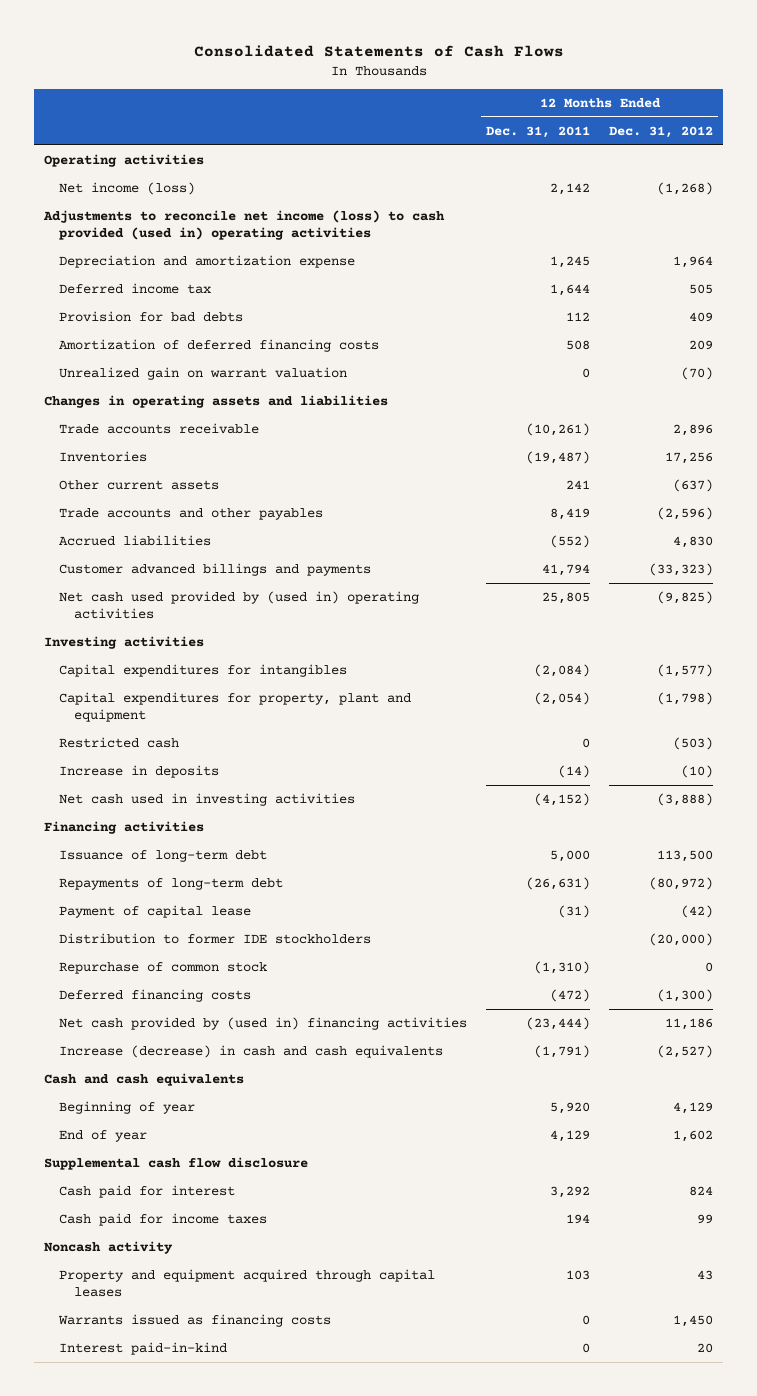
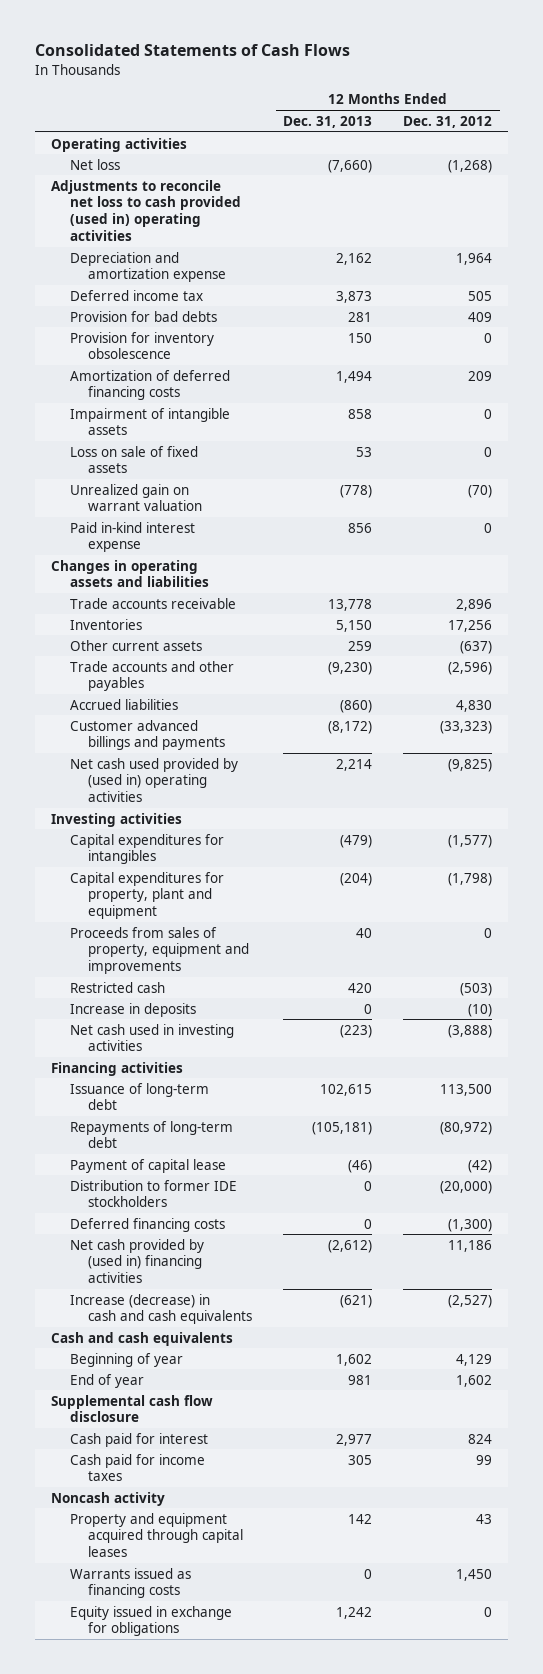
[486,125,591,138] Dec. 31, 2011 -> none
none -> [283,115,373,128] Dec. 31, 2013
[59,182,196,196] Net income (loss) -> [69,158,120,170] Net loss
[42,210,445,241] Adjustments to reconcile net income (loss) to cash provided (used in) operating activities -> [50,179,241,241] Adjustments to reconcile net loss to cash provided (used in) operating activities
none -> [69,331,214,360] Provision for inventory obsolescence
none -> [69,407,230,436] Impairment of intangible assets
none -> [69,445,198,474] Loss on sale of fixed assets
none -> [69,521,195,553] Paid in-kind interest expense
none -> [69,926,250,975] Proceeds from sales of property, equipment and improvements
[59,962,268,975] Repurchase of common stock -> none
[59,1342,228,1356] Interest paid-in-kind -> none
none -> [69,1605,232,1637] Equity issued in exchange for obligations

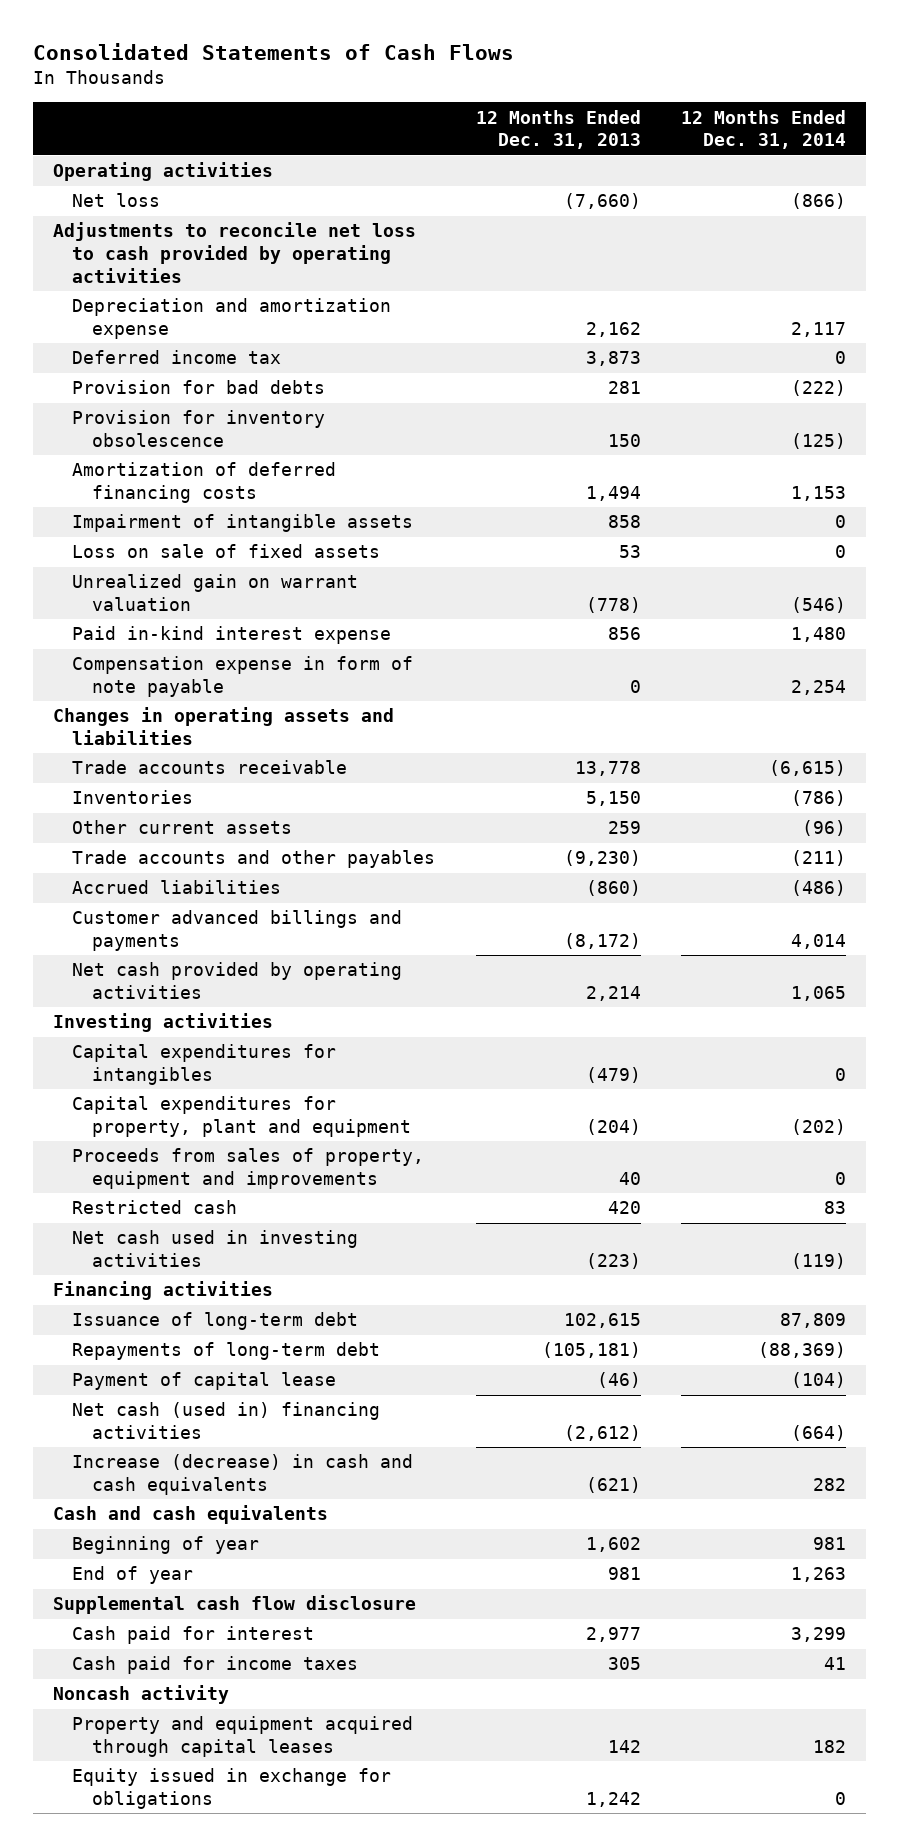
[403,115,493,128] Dec. 31, 2012 -> none
none -> [680,109,846,150] 12 Months Ended Dec. 31, 2014
[50,179,241,241] Adjustments to reconcile net loss to cash provided (used in) operating activities -> [52,222,416,283] Adjustments to reconcile net loss to cash provided by operating activities
none -> [72,656,414,698] Compensation expense in form of note payable
[69,757,238,803] Net cash used provided by (used in) operating activities -> [72,962,403,1000] Net cash provided by operating activities
[69,1002,196,1017] Increase in deposits -> none
[69,1179,237,1208] Distribution to former IDE stockholders -> none
[69,1217,225,1232] Deferred financing costs -> none
[69,1238,204,1284] Net cash provided by (used in) financing activities -> [72,1402,381,1440] Net cash (used in) financing activities
[69,1567,191,1599] Warrants issued as financing costs -> none

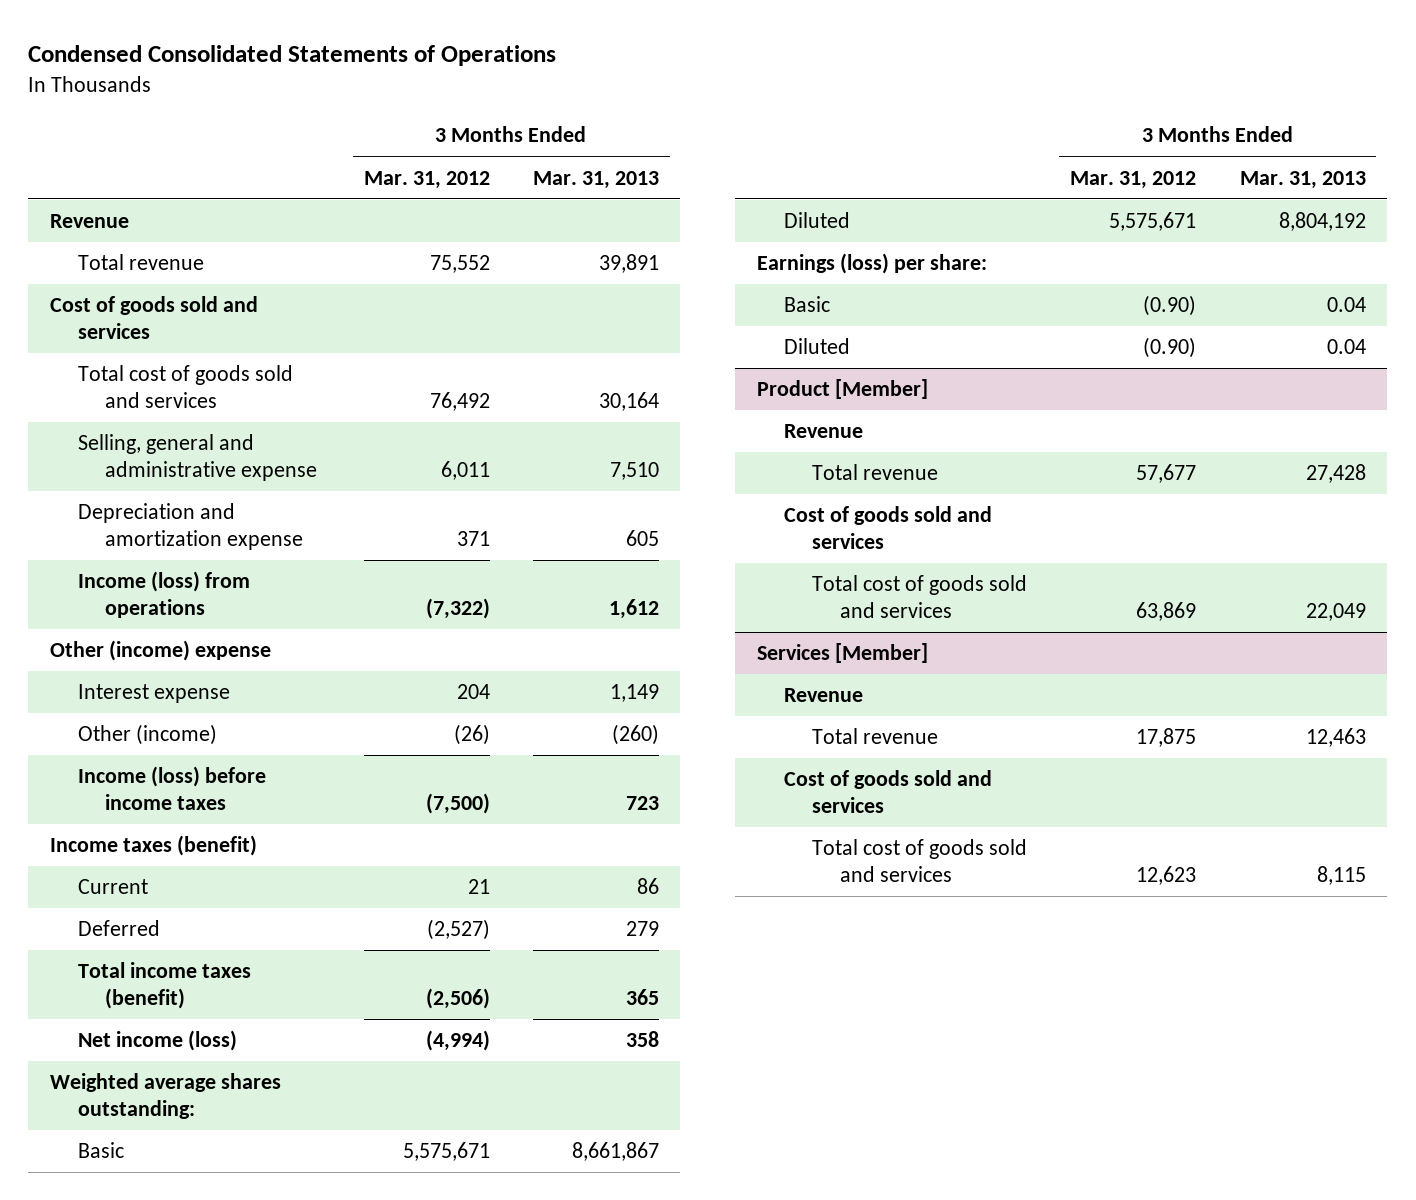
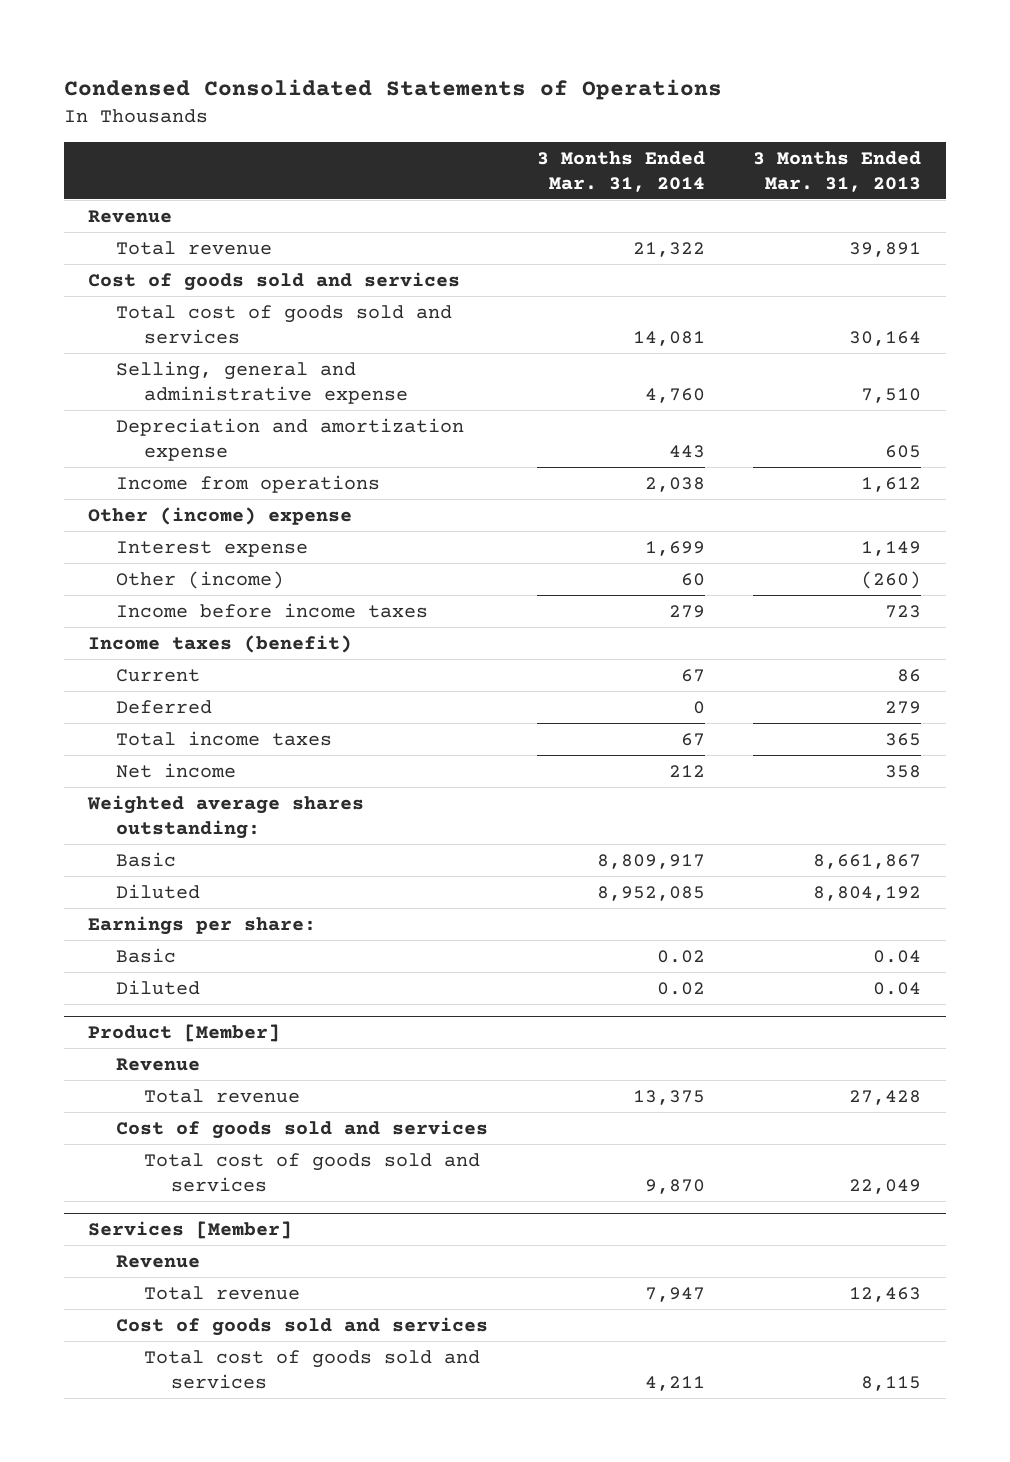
[363,170,490,189] Mar. 31, 2012 -> none
none -> [536,150,705,192] 3 Months Ended Mar. 31, 2014
[77,571,250,618] Income (loss) from operations -> [116,474,381,493] Income from operations
[77,766,266,810] Income (loss) before income taxes -> [116,602,429,618] Income before income taxes
[77,962,251,1009] Total income taxes (benefit) -> [116,730,333,746] Total income taxes
[77,1030,237,1052] Net income (loss) -> [116,762,237,778] Net income
[756,253,987,275] Earnings (loss) per share: -> [88,915,317,935] Earnings per share:

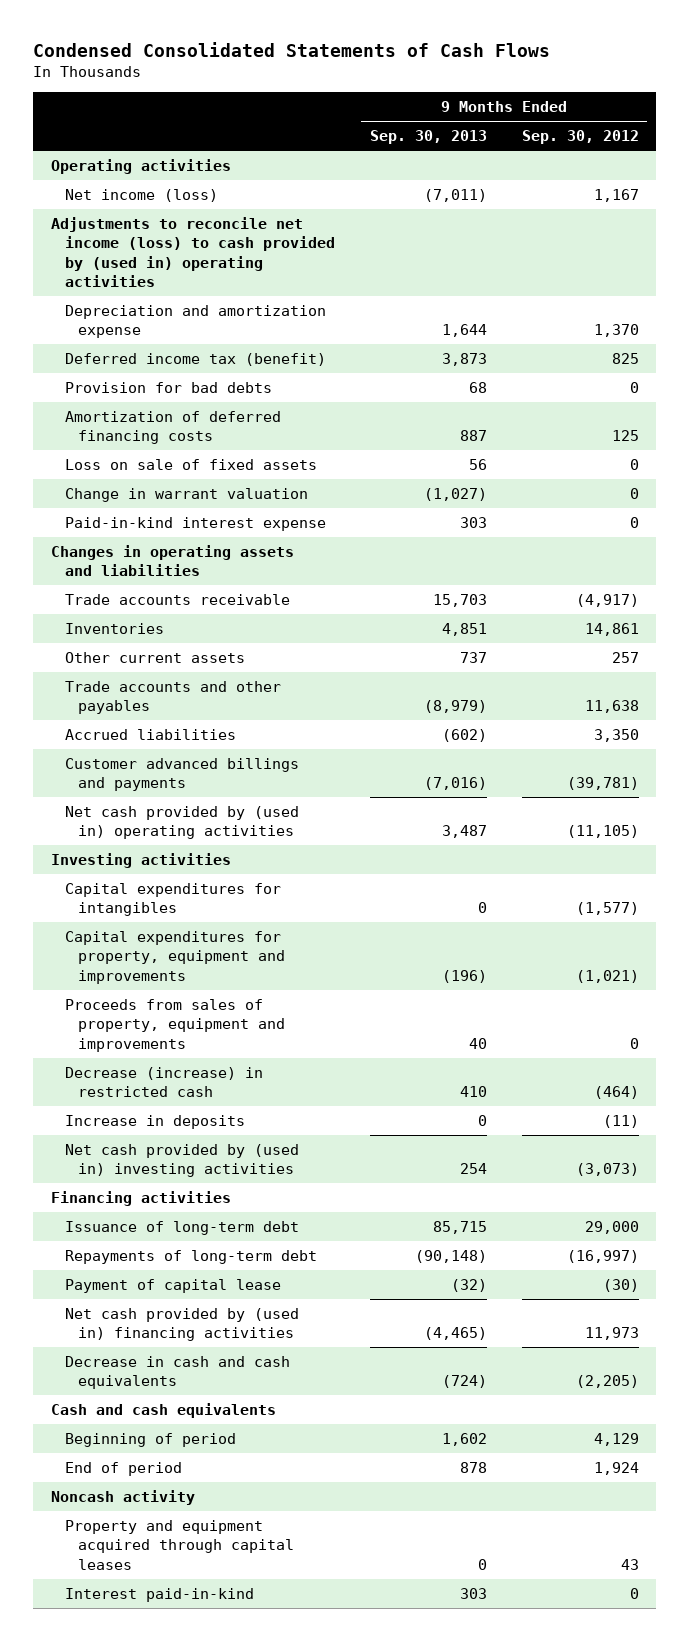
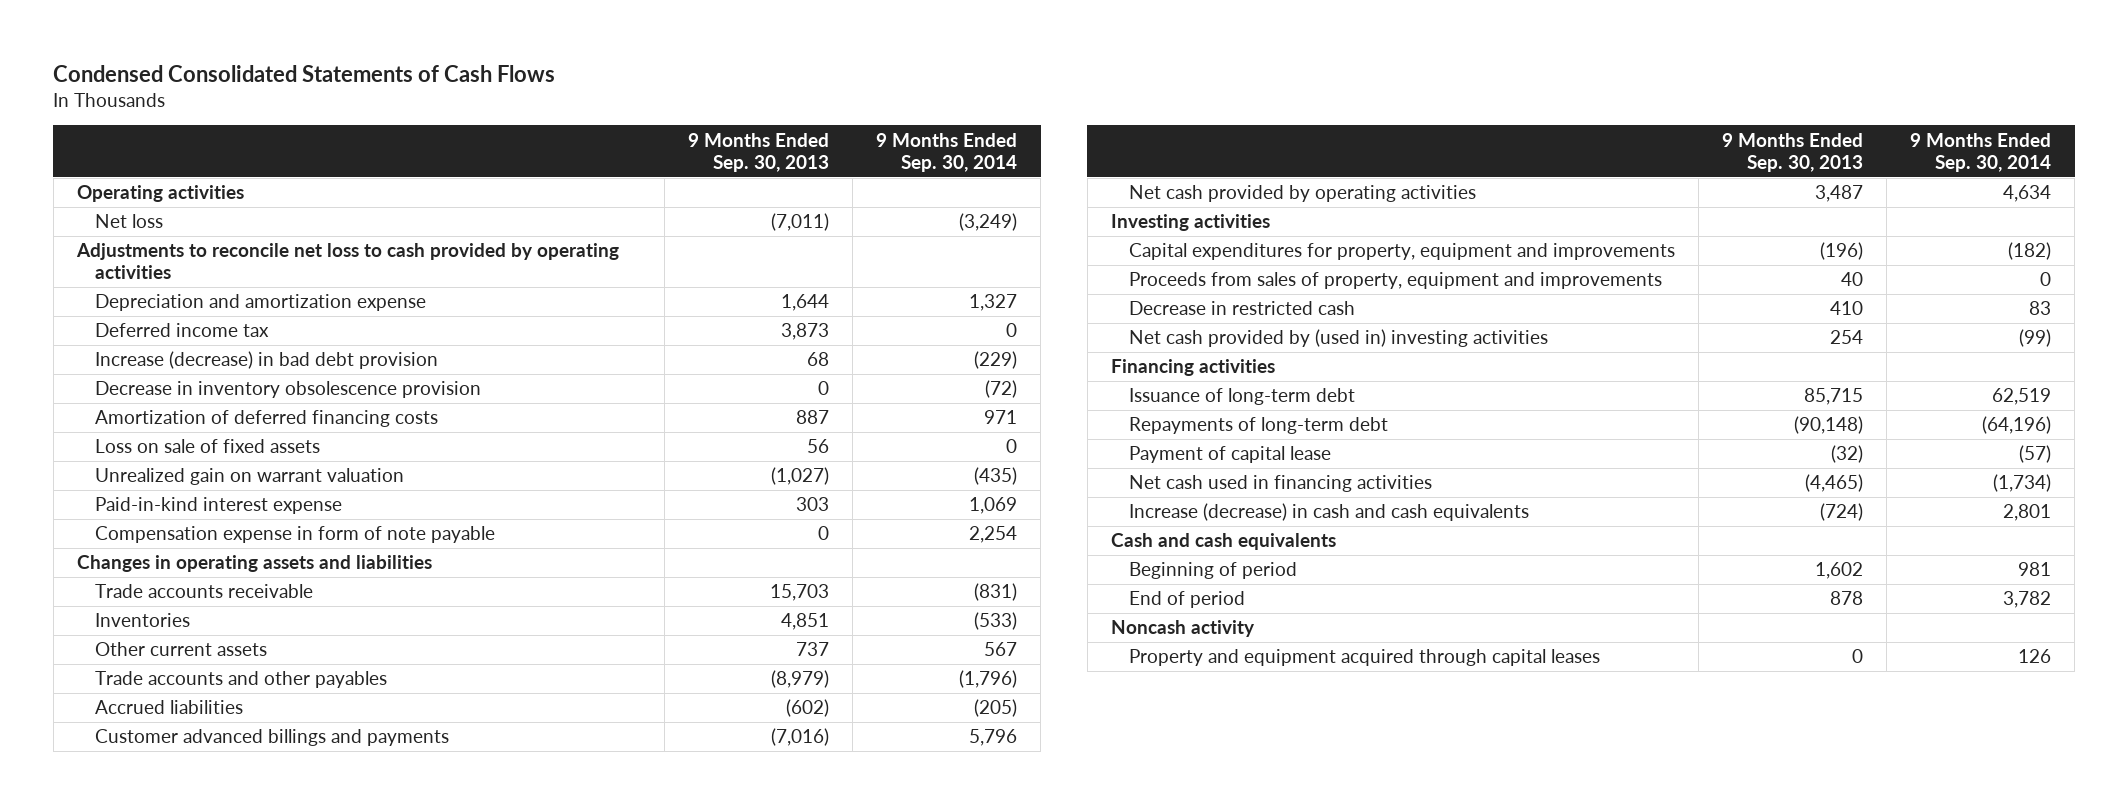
[521,130,639,145] Sep. 30, 2012 -> none
none -> [876,132,1018,172] 9 Months Ended Sep. 30, 2014
[64,188,218,202] Net income (loss) -> [95,214,164,229] Net loss
[50,216,335,288] Adjustments to reconcile net income (loss) to cash provided by (used in) operating activities -> [75,243,619,280] Adjustments to reconcile net loss to cash provided by operating activities
[64,352,326,366] Deferred income tax (benefit) -> [95,323,270,338] Deferred income tax
[64,381,272,393] Provision for bad debts -> [95,351,439,370] Increase (decrease) in bad debt provision
none -> [95,381,482,399] Decrease in inventory obsolescence provision
[64,487,308,502] Change in warrant valuation -> [95,468,405,486] Unrealized gain on warrant valuation
none -> [95,526,496,544] Compensation expense in form of note payable
[64,805,299,840] Net cash provided by (used in) operating activities -> [1129,185,1477,203] Net cash provided by operating activities
[64,882,281,917] Capital expenditures for intangibles -> none
[64,1114,245,1129] Increase in deposits -> none
[64,1066,263,1098] Decrease (increase) in restricted cash -> [1129,301,1356,316] Decrease in restricted cash
[64,1307,299,1342] Net cash provided by (used in) financing activities -> [1129,475,1433,493] Net cash used in financing activities
[64,1355,290,1390] Decrease in cash and cash equivalents -> [1129,503,1530,522] Increase (decrease) in cash and cash equivalents
[64,1587,254,1602] Interest paid-in-kind -> none

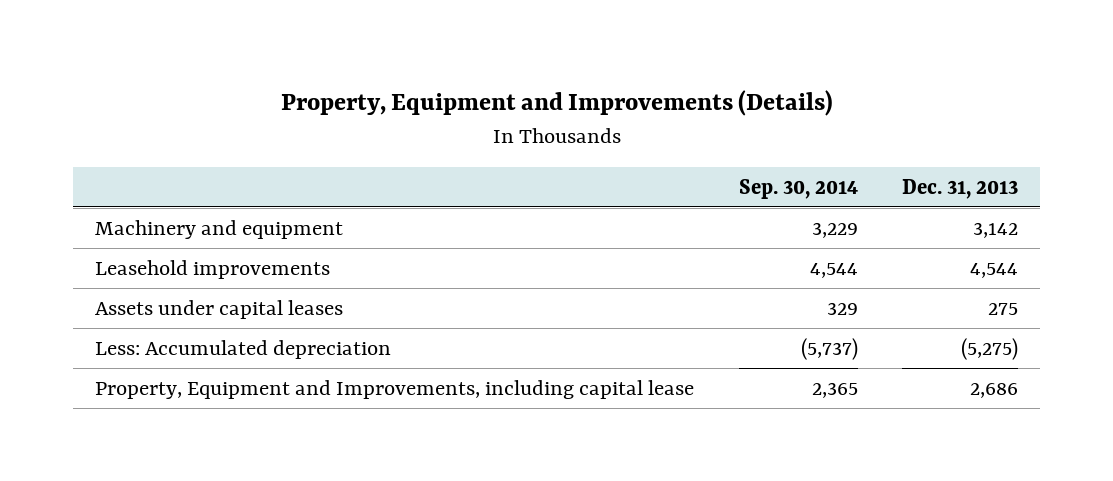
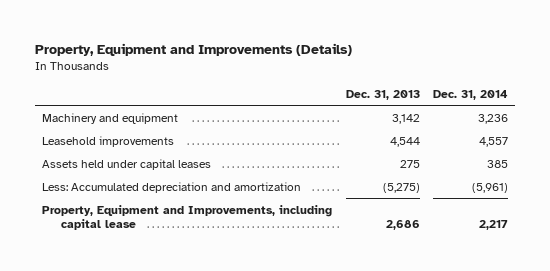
[738,178,858,199] Sep. 30, 2014 -> none
none -> [433,89,509,100] Dec. 31, 2014
[95,299,344,319] Assets under capital leases -> [42,158,212,170] Assets held under capital leases
[95,339,392,359] Less: Accumulated depreciation -> [42,181,302,193] Less: Accumulated depreciation and amortization

